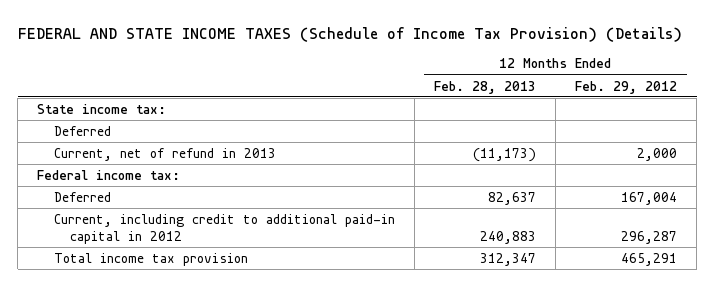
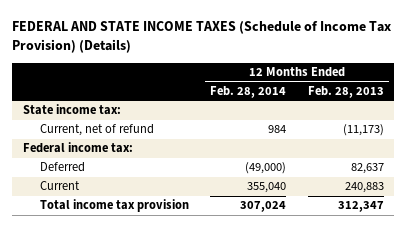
[575,80,678,94] Feb. 29, 2012 -> none
none -> [210,85,287,98] Feb. 28, 2014
[53,125,111,136] Deferred -> none
[53,147,276,161] Current, net of refund in 2013 -> [40,124,155,137] Current, net of refund
[53,213,395,244] Current, including credit to additional paid-in capital in 2012 -> [40,181,81,191] Current

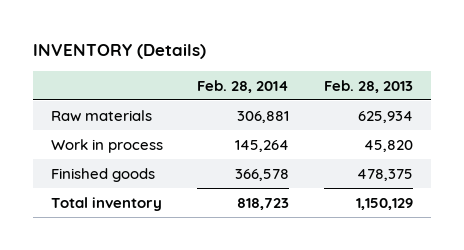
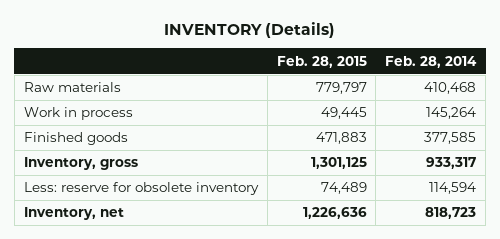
[324,79,414,93] Feb. 28, 2013 -> none
none -> [276,55,367,68] Feb. 28, 2015
[237,110,290,123] 306,881 -> [424,82,477,95] 410,468
[235,168,290,181] 366,578 -> [424,132,477,145] 377,585
none -> [23,157,138,171] Inventory, gross
none -> [23,182,259,196] Less: reserve for obsolete inventory
[50,196,162,211] Total inventory -> [23,207,124,221] Inventory, net

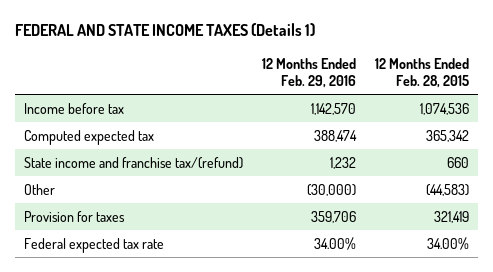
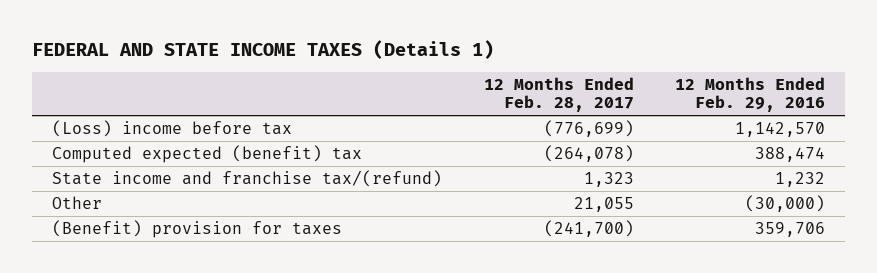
[374,58,469,88] 12 Months Ended Feb. 28, 2015 -> none
none -> [483,76,634,113] 12 Months Ended Feb. 28, 2017
[24,102,125,114] Income before tax -> [52,119,293,137] (Loss) income before tax
[24,129,155,145] Computed expected tax -> [52,144,363,163] Computed expected (benefit) tax
[24,237,165,253] Federal expected tax rate -> none
[24,210,126,222] Provision for taxes -> [52,219,343,238] (Benefit) provision for taxes

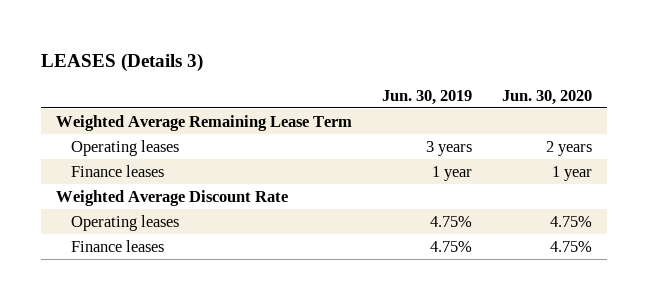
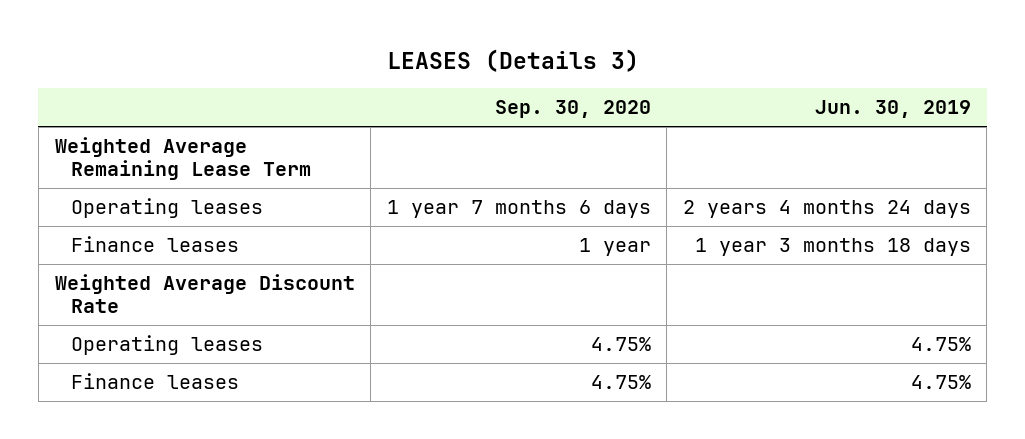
[502,89,593,105] Jun. 30, 2020 -> none
none -> [494,100,651,119] Sep. 30, 2020
[426,140,473,156] 3 years -> [682,200,971,219] 2 years 4 months 24 days
[432,165,473,181] 1 year -> [694,238,971,257] 1 year 3 months 18 days

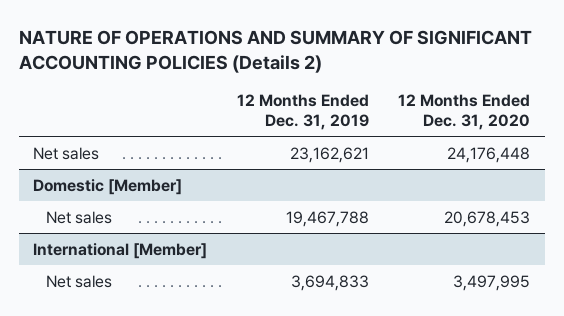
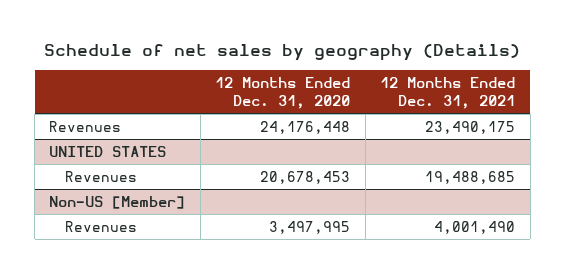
[18,29,532,73] NATURE OF OPERATIONS AND SUMMARY OF SIGNIFICANT ACCOUNTING POLICIES (Details 2) -> [44,44,521,62] Schedule of net sales by geography (Details)
[236,94,369,130] 12 Months Ended Dec. 31, 2019 -> none
none -> [380,77,516,109] 12 Months Ended Dec. 31, 2021
[33,146,100,160] Net sales -> [49,120,122,132] Revenues
[33,178,183,195] Domestic [Member] -> [49,145,167,157] UNITED STATES
[46,210,113,224] Net sales -> [65,170,138,182] Revenues
[33,242,208,259] International [Member] -> [49,195,186,209] Non-US [Member]
[46,274,113,288] Net sales -> [65,220,138,232] Revenues

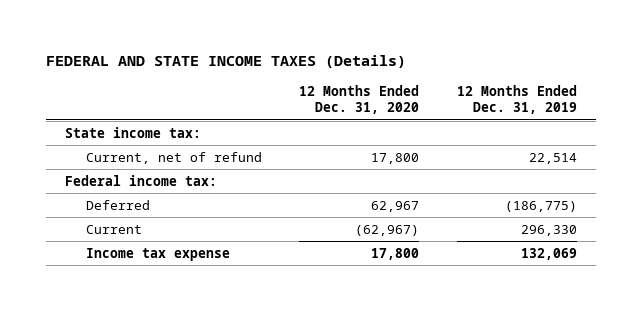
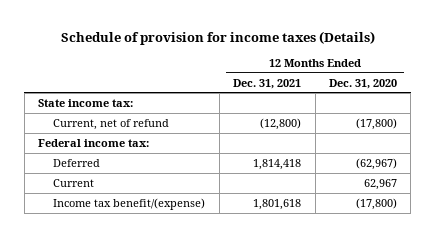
[45,55,406,69] FEDERAL AND STATE INCOME TAXES (Details) -> [60,30,375,45] Schedule of provision for income taxes (Details)
[456,85,577,115] 12 Months Ended Dec. 31, 2019 -> none
none -> [233,78,302,89] Dec. 31, 2021
[371,152,420,164] 17,800 -> [355,117,397,130] (17,800)
[371,200,420,212] 62,967 -> [355,157,397,170] (62,967)
[355,224,420,236] (62,967) -> [363,178,397,190] 62,967
[85,247,230,261] Income tax expense -> [53,197,206,210] Income tax benefit/(expense)
[371,247,420,260] 17,800 -> [355,197,397,210] (17,800)

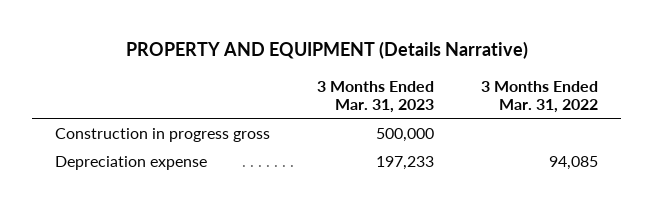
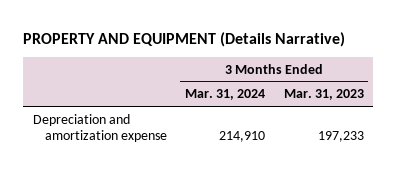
[480,80,598,113] 3 Months Ended Mar. 31, 2022 -> none
none -> [185,89,266,101] Mar. 31, 2024
[55,127,271,142] Construction in progress gross -> none
[55,155,208,170] Depreciation expense -> [32,113,167,143] Depreciation and amortization expense

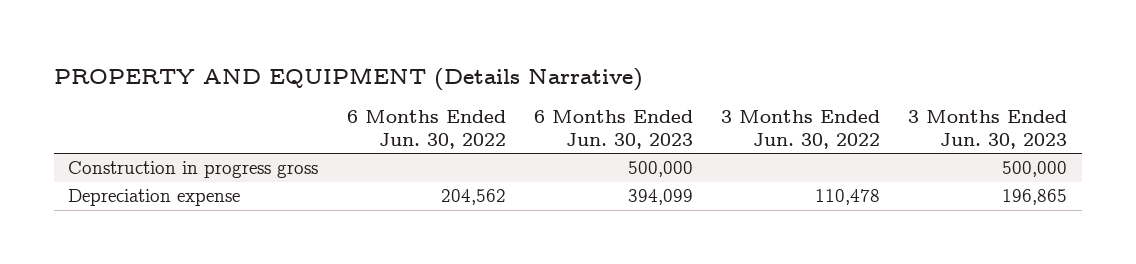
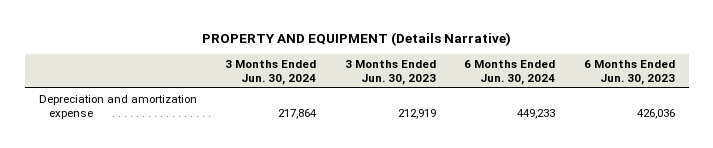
[346,109,506,150] 6 Months Ended Jun. 30, 2022 -> none
[721,109,881,150] 3 Months Ended Jun. 30, 2022 -> none
none -> [225,60,317,85] 3 Months Ended Jun. 30, 2024
none -> [464,60,556,85] 6 Months Ended Jun. 30, 2024
[68,161,319,179] Construction in progress gross -> none
[68,189,241,207] Depreciation expense -> [38,95,197,119] Depreciation and amortization expense
[627,189,693,206] 394,099 -> [636,108,675,119] 426,036
[1002,189,1068,206] 196,865 -> [397,108,436,119] 212,919

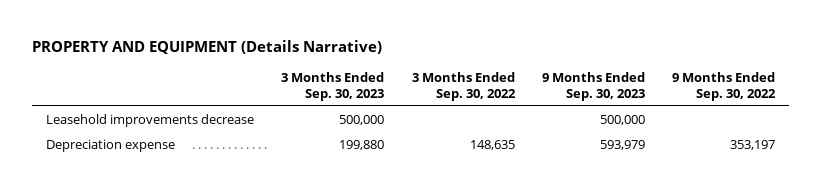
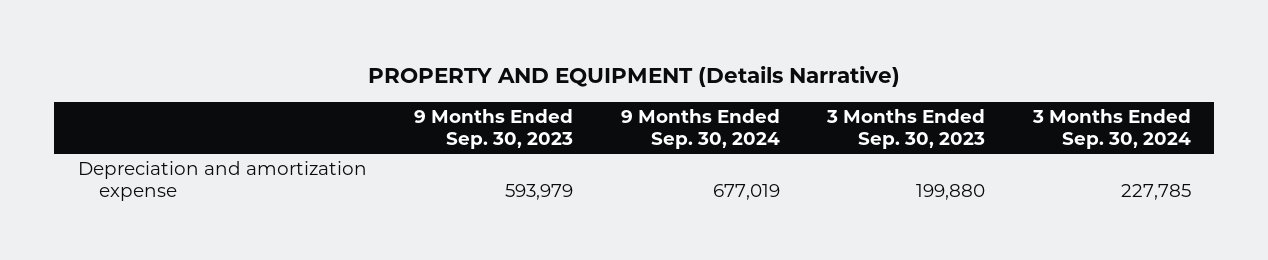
[411,71,516,101] 3 Months Ended Sep. 30, 2022 -> none
[672,71,777,101] 9 Months Ended Sep. 30, 2022 -> none
none -> [620,108,780,149] 9 Months Ended Sep. 30, 2024
none -> [1031,108,1191,149] 3 Months Ended Sep. 30, 2024
[45,114,254,128] Leasehold improvements decrease -> none
[45,139,175,153] Depreciation expense -> [77,161,367,202] Depreciation and amortization expense

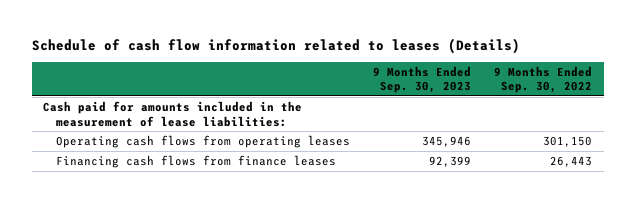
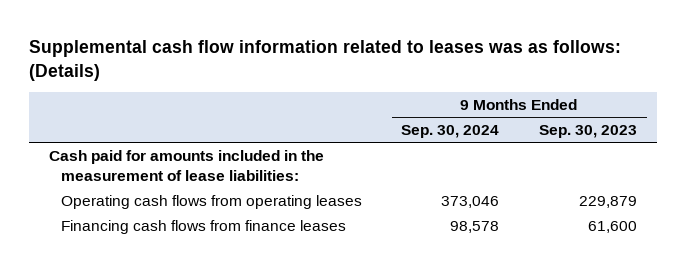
[31,37,520,54] Schedule of cash flow information related to leases (Details) -> [29,40,622,81] Supplemental cash flow information related to leases was as follows: (Details)
[494,65,593,94] 9 Months Ended Sep. 30, 2022 -> none
none -> [401,125,500,139] Sep. 30, 2024
[421,135,471,147] 345,946 -> [578,195,637,208] 229,879
[428,155,471,167] 92,399 -> [587,220,637,233] 61,600

